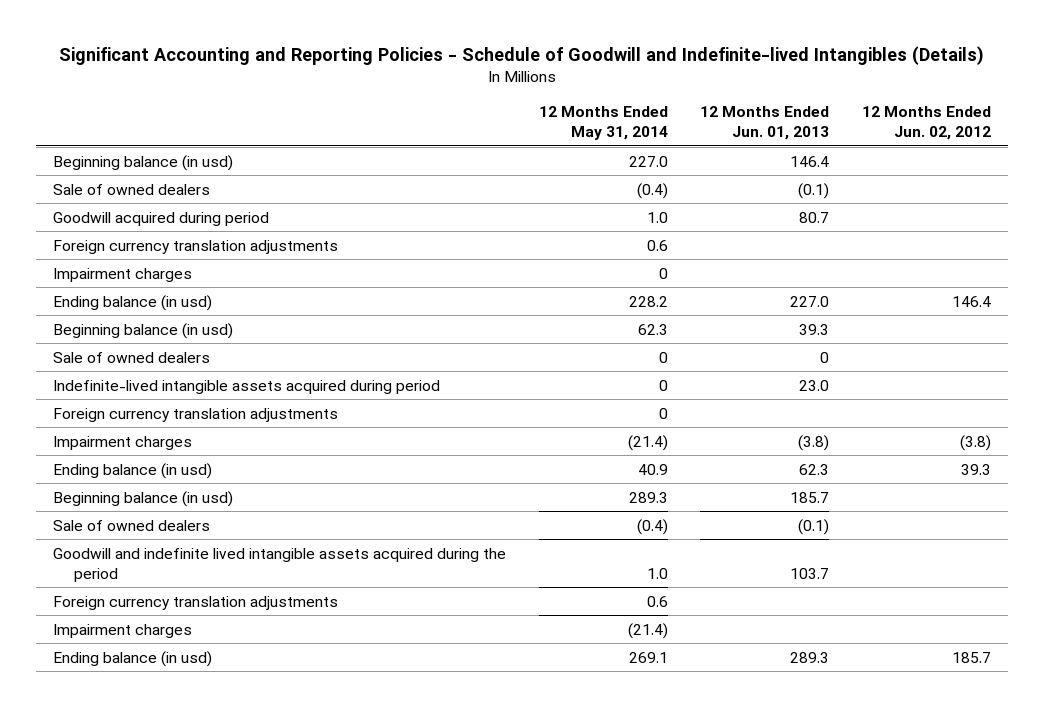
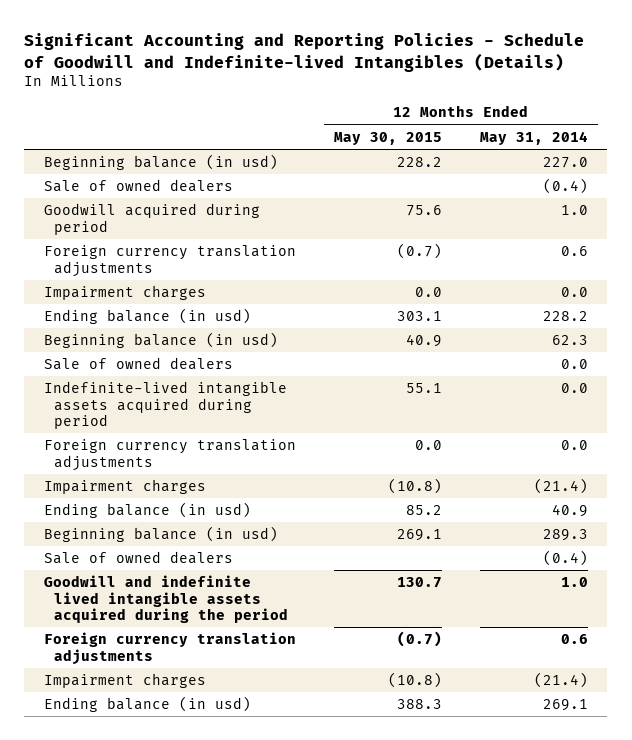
[700,106,830,141] 12 Months Ended Jun. 01, 2013 -> none
[862,106,992,141] 12 Months Ended Jun. 02, 2012 -> none
none -> [333,131,442,145] May 30, 2015
[658,267,668,279] 0 -> [561,287,589,298] 0.0
[658,351,668,363] 0 -> [561,359,589,370] 0.0
[658,379,668,391] 0 -> [561,383,589,394] 0.0
[658,407,668,419] 0 -> [561,440,589,451] 0.0

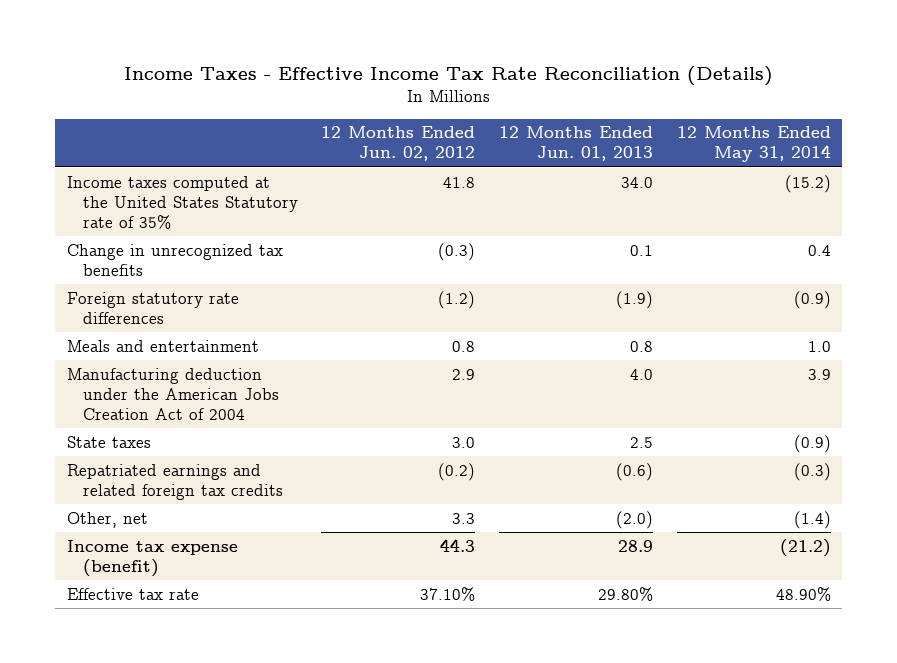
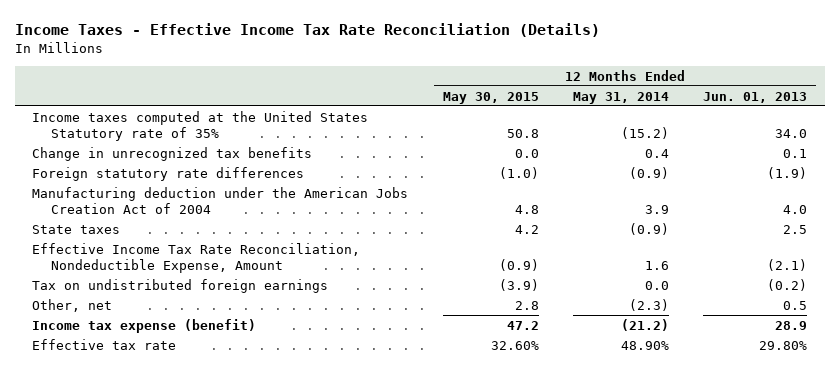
[321,126,476,162] 12 Months Ended Jun. 02, 2012 -> none
none -> [442,91,539,104] May 30, 2015
[66,339,259,352] Meals and entertainment -> none
none -> [32,242,361,273] Effective Income Tax Rate Reconciliation, Nondeductible Expense, Amount
[66,463,283,500] Repatriated earnings and related foreign tax credits -> [32,278,329,293] Tax on undistributed foreign earnings
[615,462,653,481] (0.6) -> [767,278,808,291] (0.2)
[793,462,831,481] (0.3) -> [645,280,670,290] 0.0
[615,510,653,529] (2.0) -> [783,300,808,310] 0.5
[793,510,831,529] (1.4) -> [629,298,670,311] (2.3)

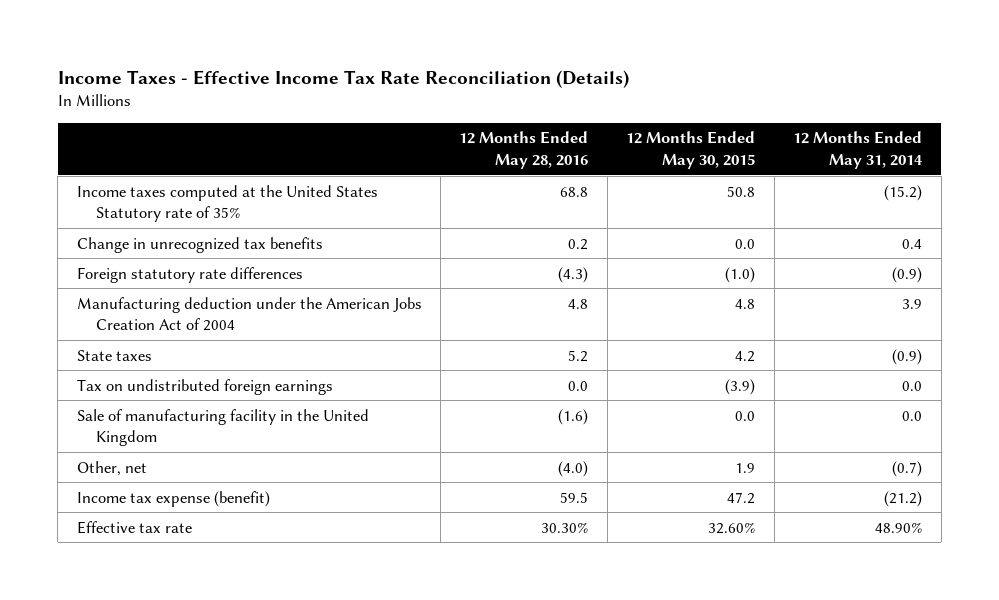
[703,91,808,103] Jun. 01, 2013 -> none
none -> [459,131,589,170] 12 Months Ended May 28, 2016
[32,242,361,273] Effective Income Tax Rate Reconciliation, Nondeductible Expense, Amount -> none
none -> [76,408,369,447] Sale of manufacturing facility in the United Kingdom
[514,300,539,310] 2.8 -> [735,462,756,473] 1.9
[629,298,670,311] (2.3) -> [892,460,923,477] (0.7)

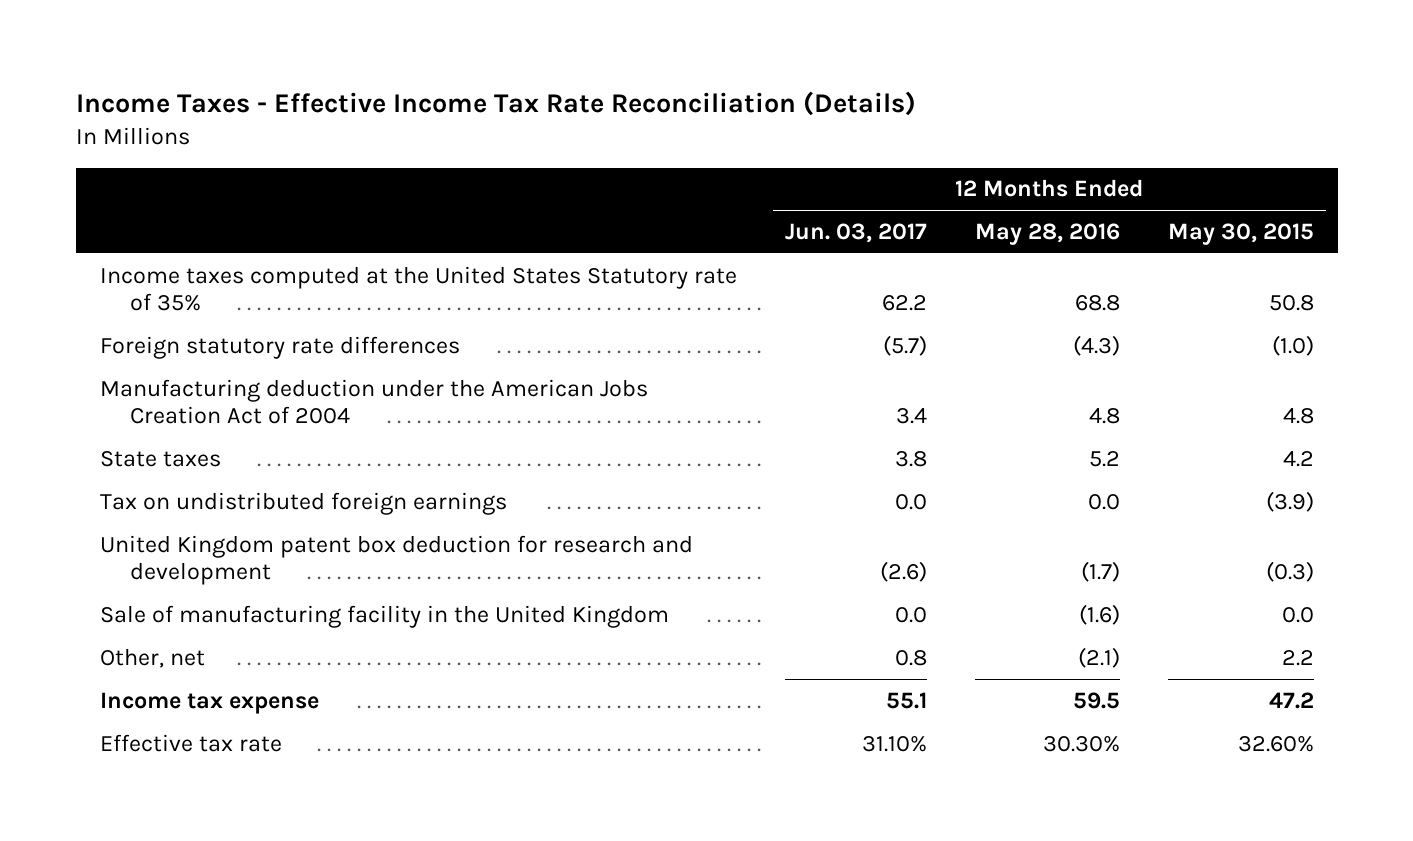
[793,131,924,170] 12 Months Ended May 31, 2014 -> none
none -> [784,223,927,244] Jun. 03, 2017
[76,236,323,253] Change in unrecognized tax benefits -> none
none -> [99,534,693,586] United Kingdom patent box deduction for research and development
[558,460,589,477] (4.0) -> [1077,646,1120,668] (2.1)
[735,462,756,473] 1.9 -> [1281,649,1314,666] 2.2
[76,490,270,507] Income tax expense (benefit) -> [99,691,319,714] Income tax expense

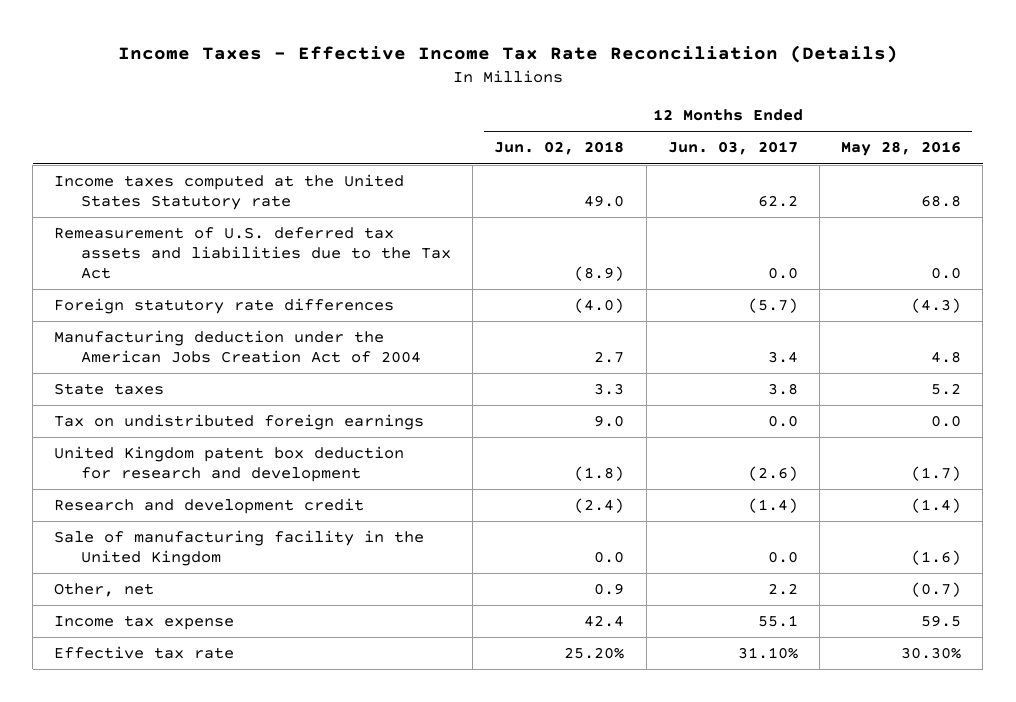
[1167,223,1314,246] May 30, 2015 -> none
none -> [494,141,625,156] Jun. 02, 2018
[99,265,737,312] Income taxes computed at the United States Statutory rate of 35% -> [54,174,405,210] Income taxes computed at the United States Statutory rate
none -> [54,227,452,279] Remeasurement of U.S. deferred tax assets and liabilities due to the Tax Act
none -> [54,498,365,515] Research and development credit
[894,649,927,666] 0.8 -> [767,583,798,596] 2.2
[1077,646,1120,668] (2.1) -> [911,582,962,598] (0.7)

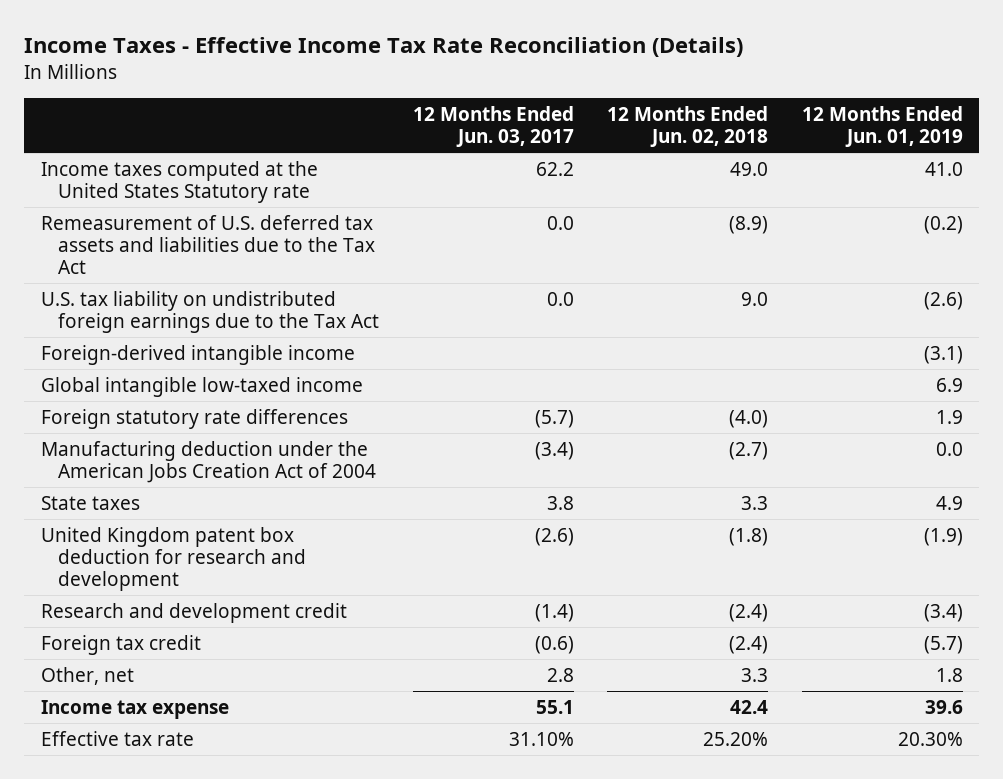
[841,141,962,157] May 28, 2016 -> none
none -> [801,106,963,147] 12 Months Ended Jun. 01, 2019
none -> [40,291,380,333] U.S. tax liability on undistributed foreign earnings due to the Tax Act
none -> [40,345,355,366] Foreign-derived intangible income
none -> [40,377,363,398] Global intangible low-taxed income
[594,350,625,363] 2.7 -> [729,442,769,461] (2.7)
[767,350,798,363] 3.4 -> [534,442,574,461] (3.4)
[54,414,425,431] Tax on undistributed foreign earnings -> none
[54,530,425,566] Sale of manufacturing facility in the United Kingdom -> none
none -> [40,635,201,656] Foreign tax credit
[594,583,625,596] 0.9 -> [741,668,769,683] 3.3
[767,583,798,596] 2.2 -> [546,668,574,683] 2.8

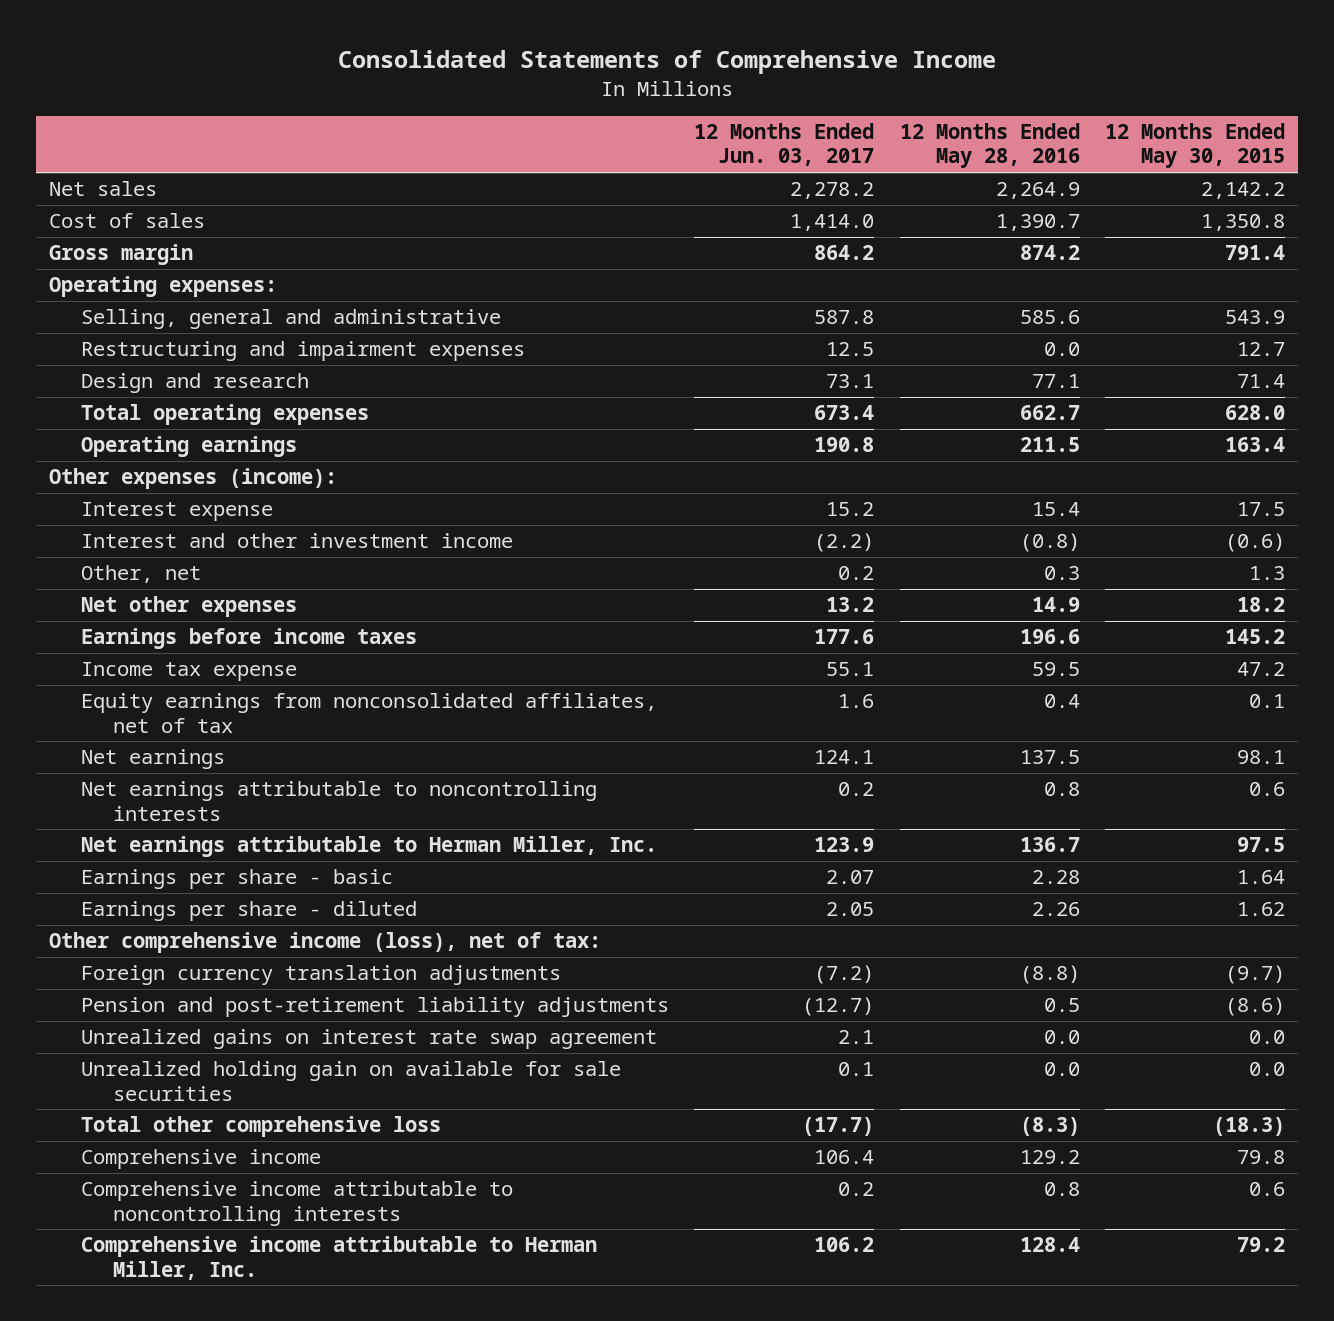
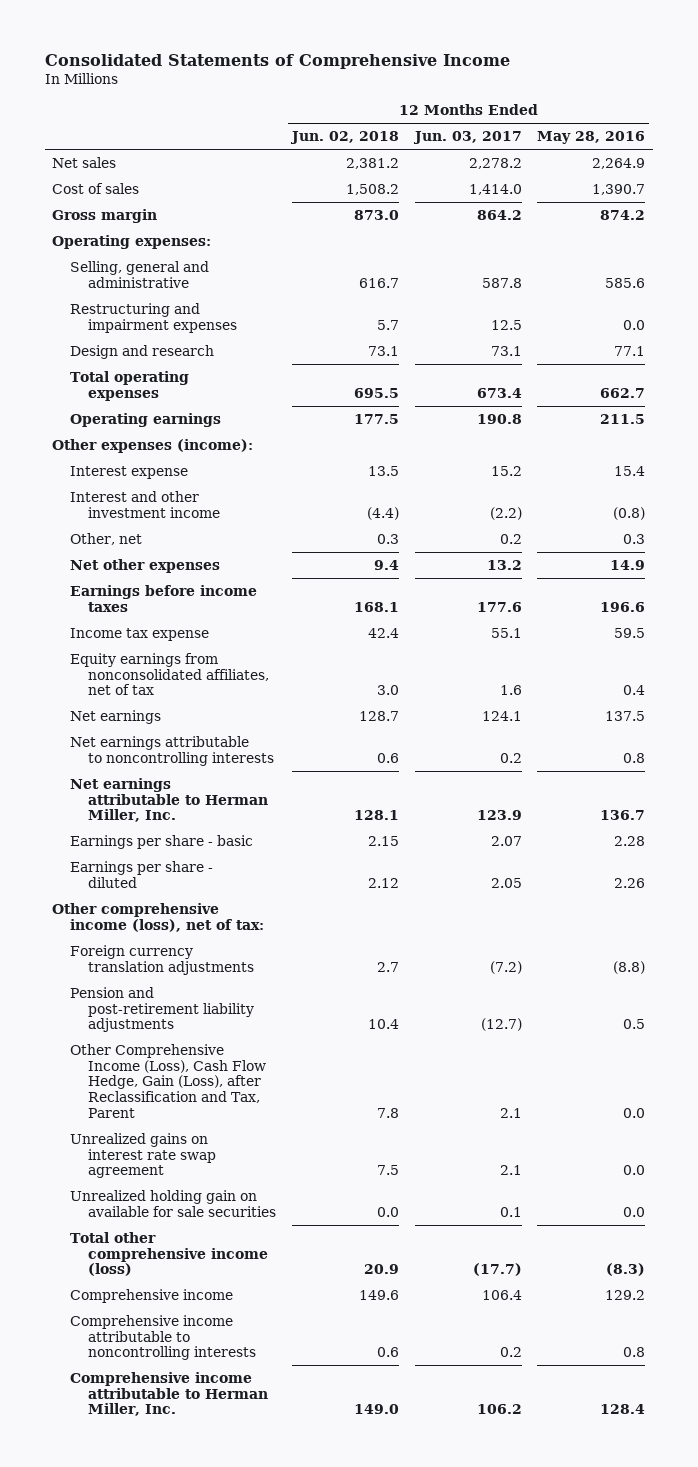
[1105,123,1286,169] 12 Months Ended May 30, 2015 -> none
none -> [289,131,399,145] Jun. 02, 2018
none -> [70,1043,266,1119] Other Comprehensive Income (Loss), Cash Flow Hedge, Gain (Loss), after Reclassification and Tax, Parent
[80,1116,441,1138] Total other comprehensive loss -> [70,1231,268,1277] Total other comprehensive income (loss)

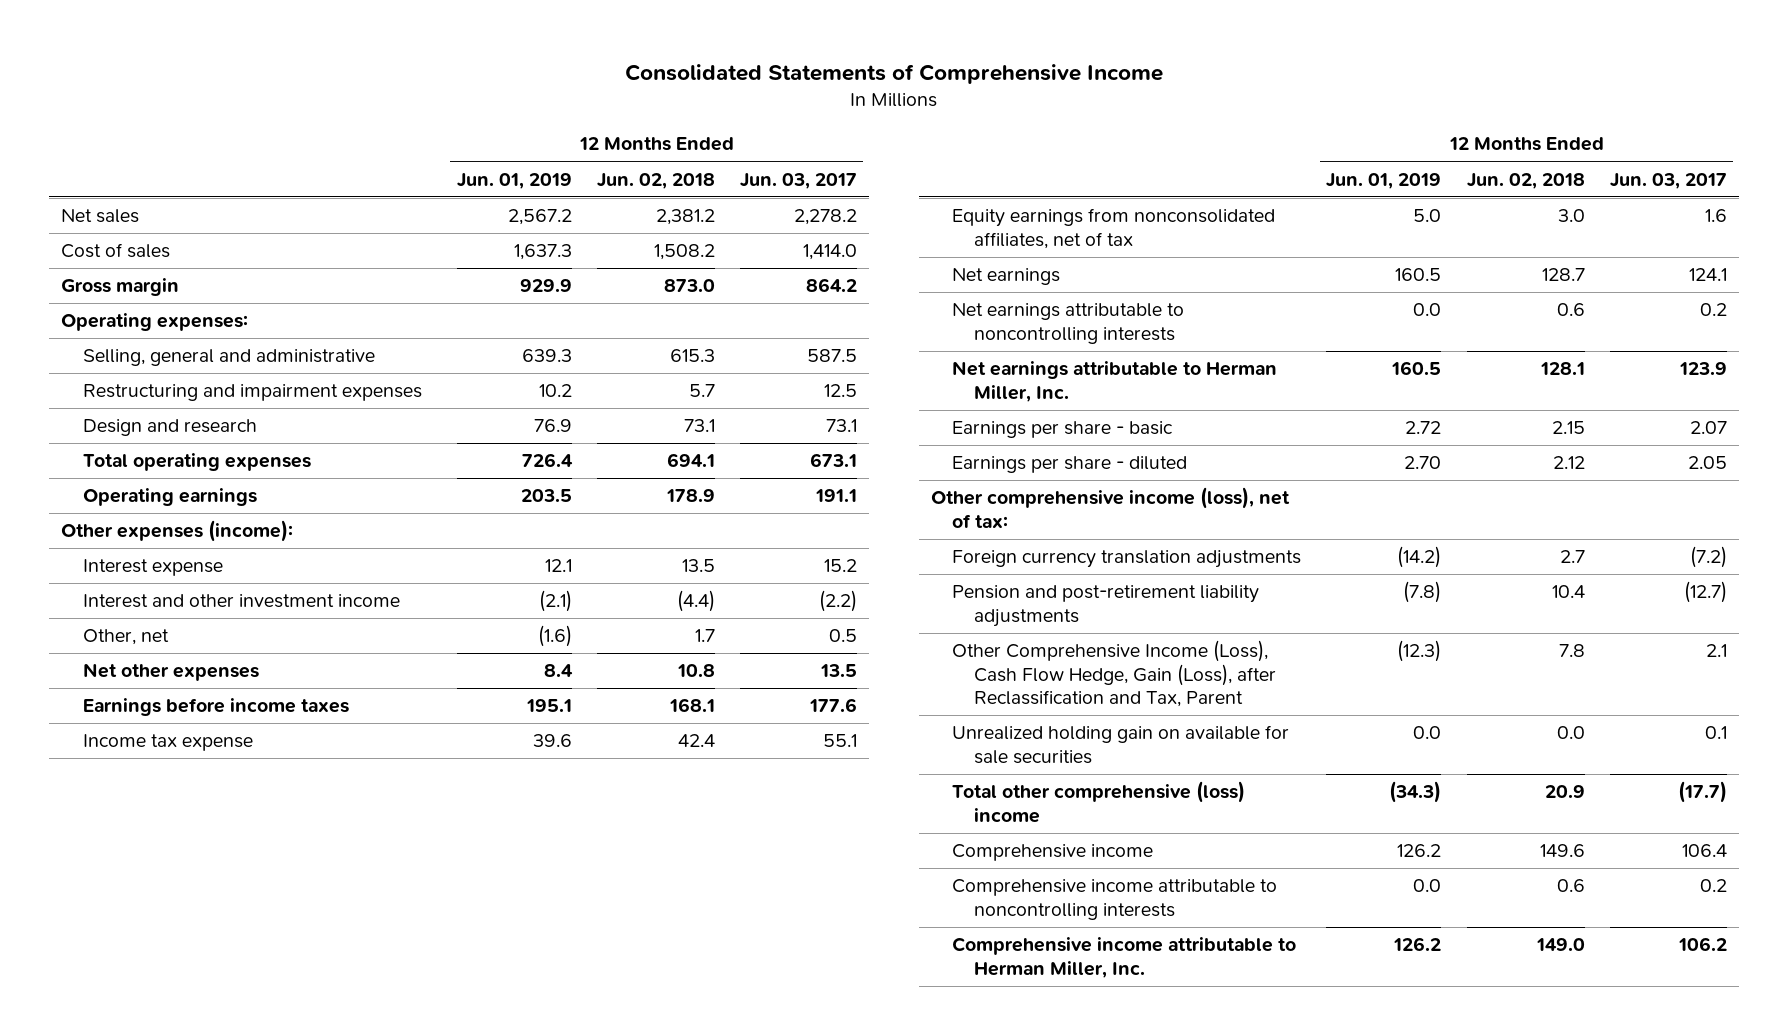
[537,131,646,145] May 28, 2016 -> none
none -> [456,172,572,189] Jun. 01, 2019
[358,277,399,288] 616.7 -> [669,349,715,363] 615.3
[481,277,522,288] 587.8 -> [806,349,857,363] 587.5
[353,387,399,398] 695.5 -> [666,453,715,468] 694.1
[476,387,522,398] 673.4 -> [809,453,857,468] 673.1
[353,413,399,424] 177.5 -> [665,489,715,503] 178.9
[476,413,522,424] 190.8 -> [814,489,857,503] 191.1
[376,533,399,544] 0.3 -> [694,629,715,643] 1.7
[499,533,522,544] 0.2 -> [828,629,857,643] 0.5
[373,559,399,570] 9.4 -> [676,664,715,678] 10.8
[486,559,522,570] 13.2 -> [819,664,857,678] 13.5
[70,1132,216,1179] Unrealized gains on interest rate swap agreement -> none
[70,1231,268,1277] Total other comprehensive income (loss) -> [952,781,1246,823] Total other comprehensive (loss) income

